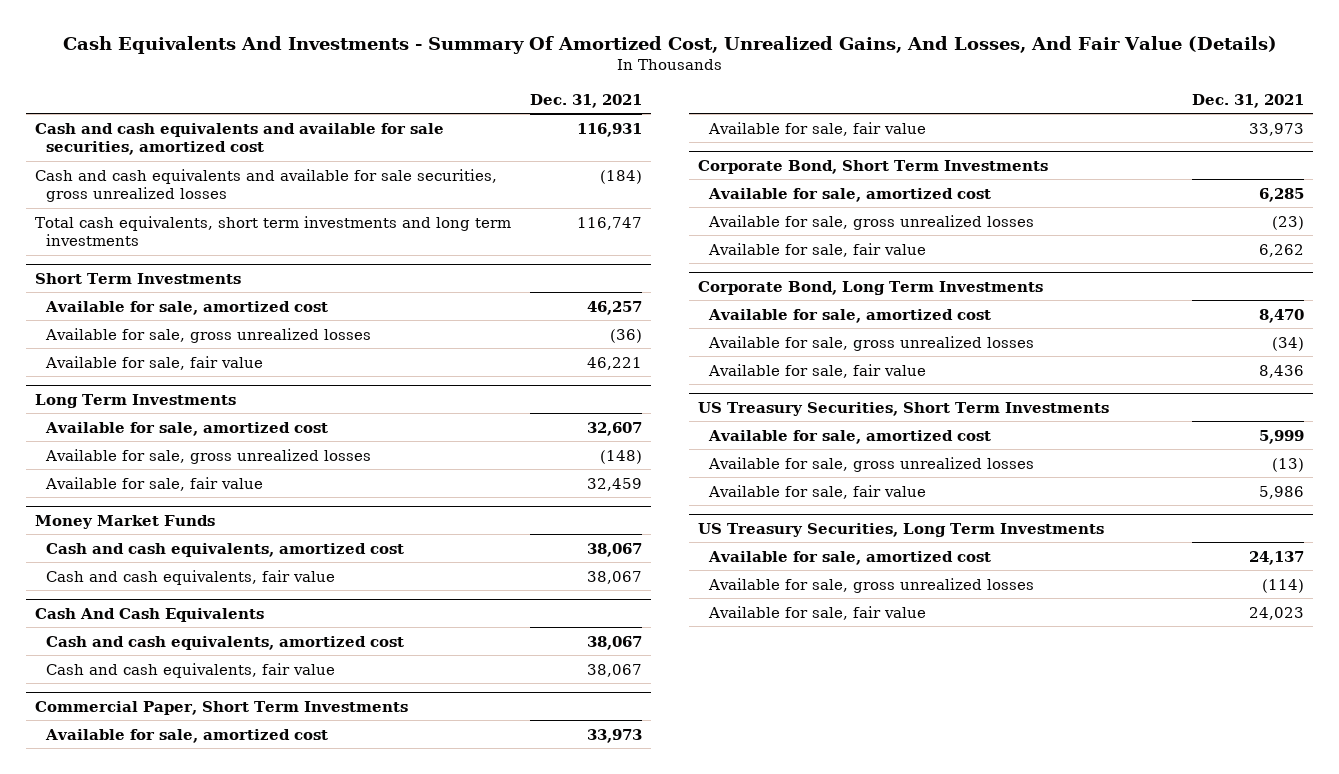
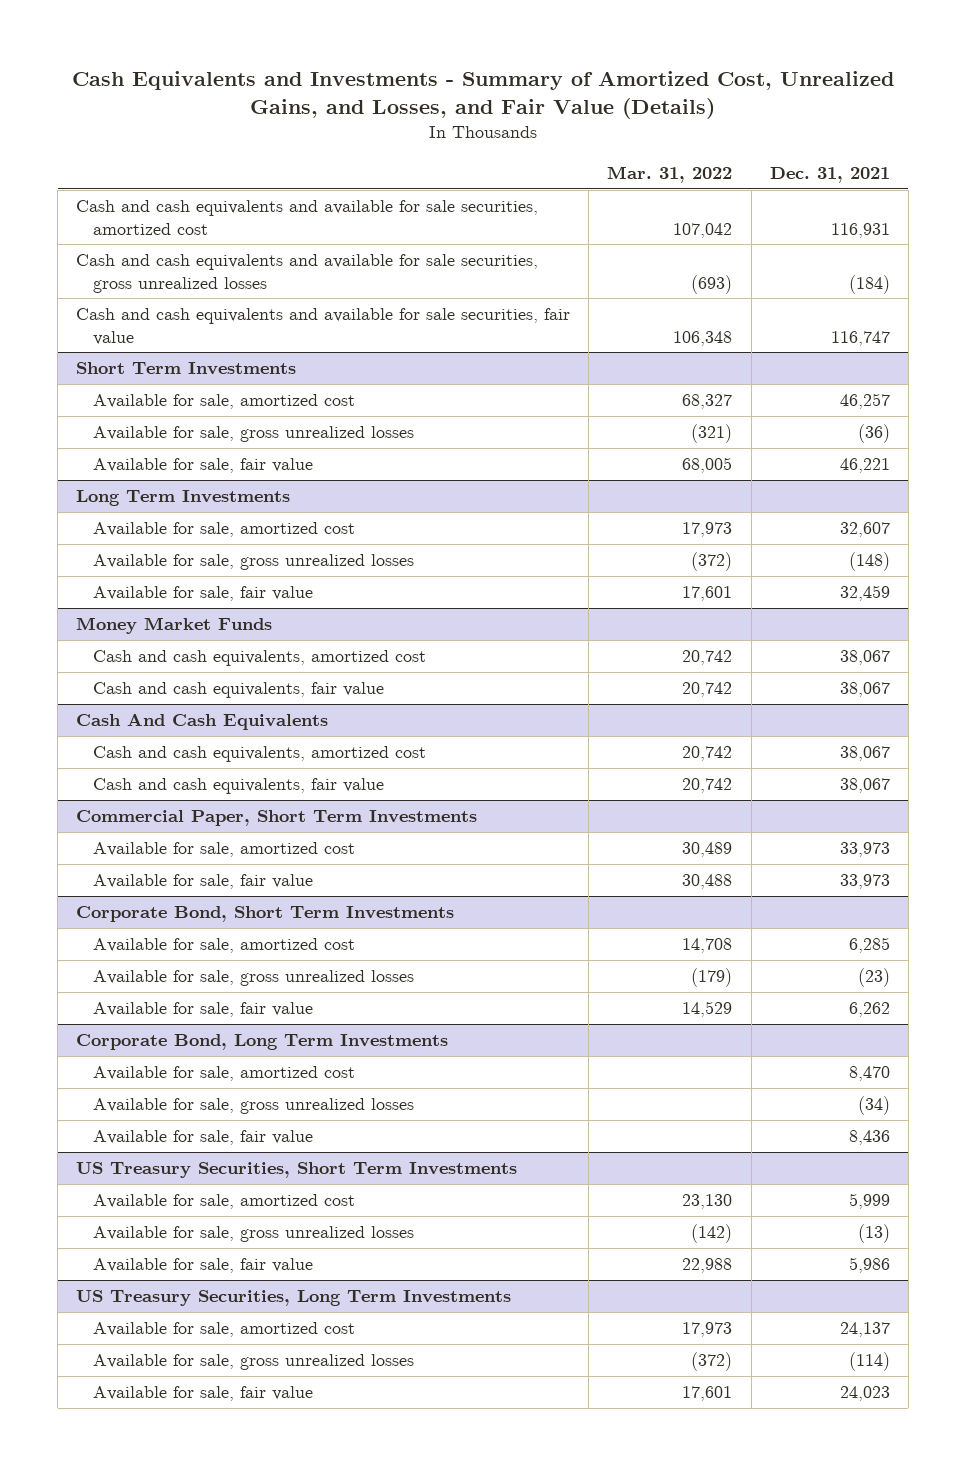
[62,35,1277,54] Cash Equivalents And Investments - Summary Of Amortized Cost, Unrealized Gains, And Losses, And Fair Value (Details) -> [71,70,894,119] Cash Equivalents and Investments - Summary of Amortized Cost, Unrealized Gains, and Losses, and Fair Value (Details)
none -> [607,165,733,183] Mar. 31, 2022
[35,215,512,247] Total cash equivalents, short term investments and long term investments -> [76,308,571,345] Cash and cash equivalents and available for sale securities, fair value

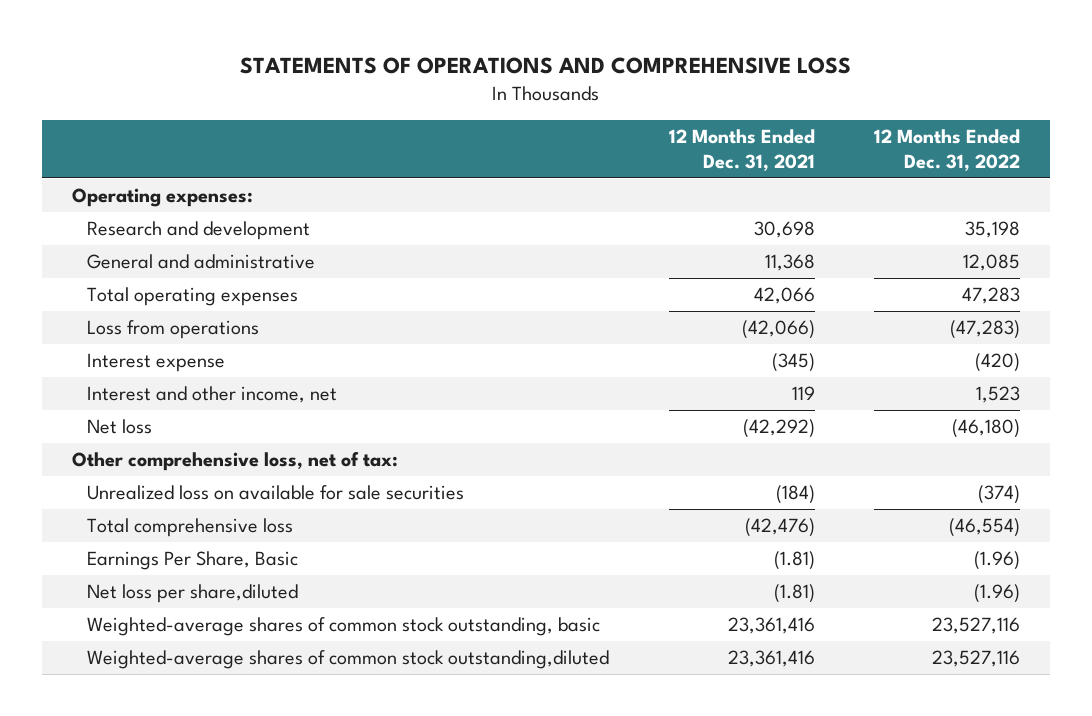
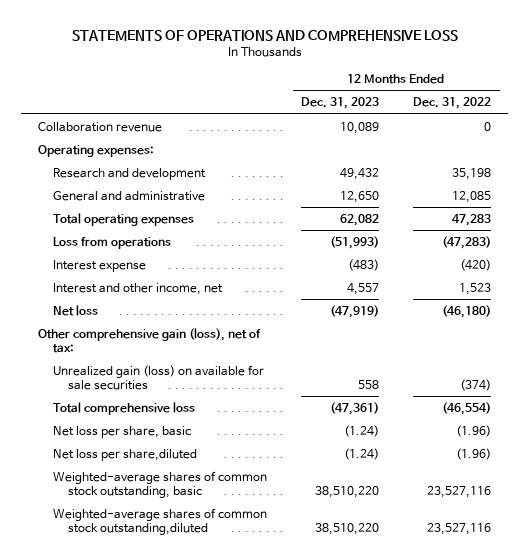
[668,129,815,171] 12 Months Ended Dec. 31, 2021 -> none
none -> [301,97,380,110] Dec. 31, 2023
none -> [38,121,163,132] Collaboration revenue
[71,451,398,471] Other comprehensive loss, net of tax: -> [38,327,262,353] Other comprehensive gain (loss), net of tax:
[87,484,465,500] Unrealized loss on available for sale securities -> [53,364,265,390] Unrealized gain (loss) on available for sale securities
[87,550,299,570] Earnings Per Share, Basic -> [53,425,192,438] Net loss per share, basic

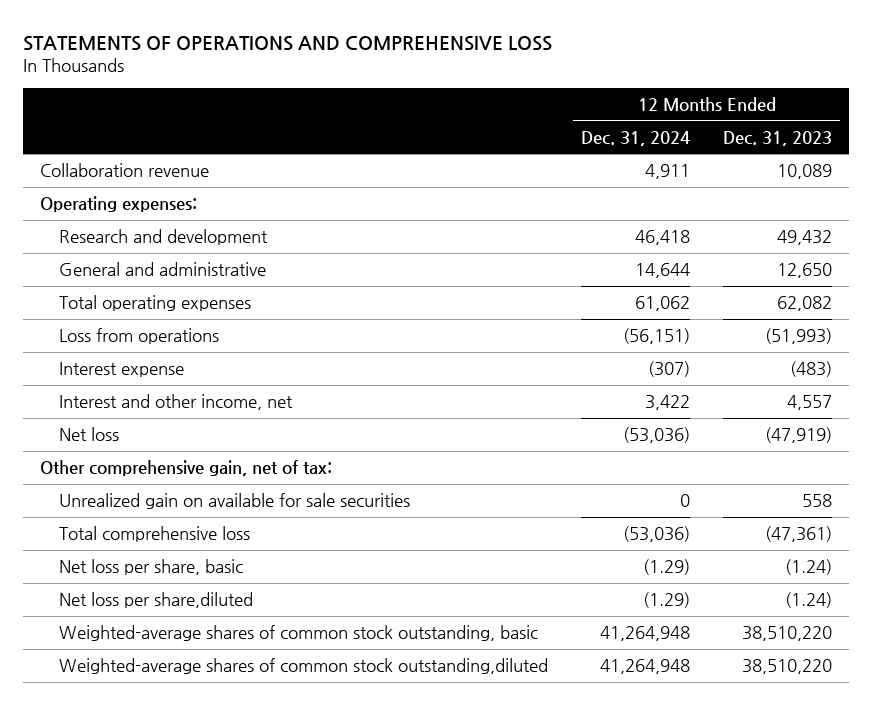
[413,97,492,110] Dec. 31, 2022 -> none
none -> [581,130,691,146] Dec. 31, 2024
[38,327,262,353] Other comprehensive gain (loss), net of tax: -> [40,460,333,477] Other comprehensive gain, net of tax:
[53,364,265,390] Unrealized gain (loss) on available for sale securities -> [58,493,410,510] Unrealized gain on available for sale securities

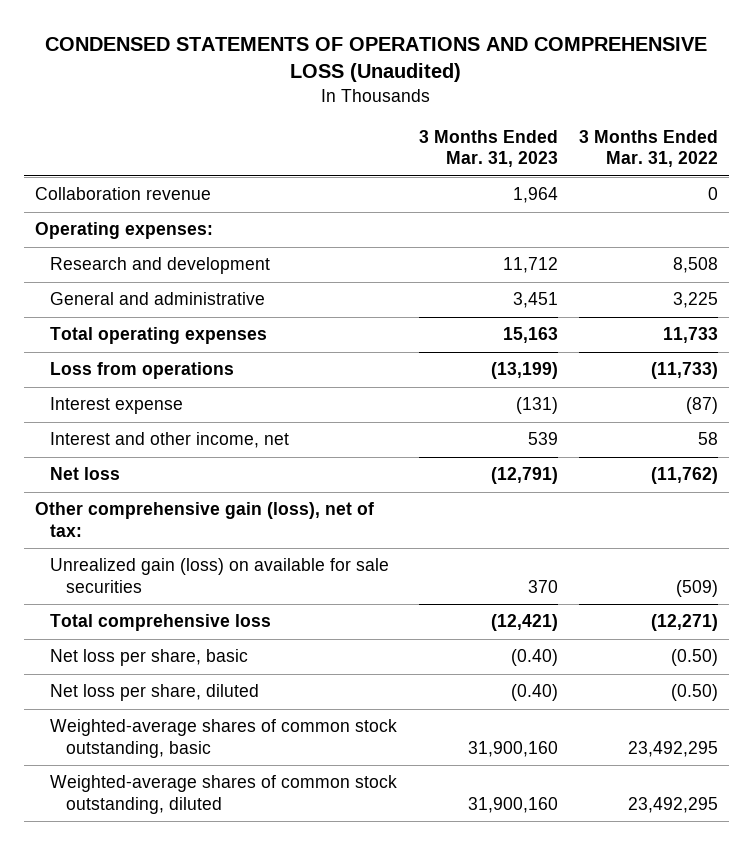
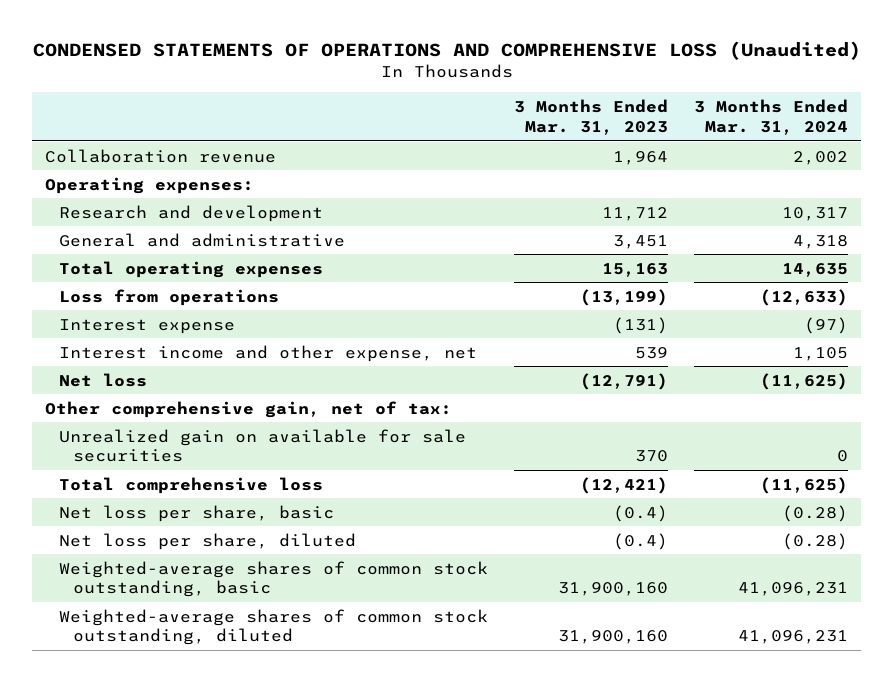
[579,129,719,168] 3 Months Ended Mar. 31, 2022 -> none
none -> [694,99,849,135] 3 Months Ended Mar. 31, 2024
[50,432,290,449] Interest and other income, net -> [59,344,478,362] Interest income and other expense, net
[34,502,374,537] Other comprehensive gain (loss), net of tax: -> [45,400,453,418] Other comprehensive gain, net of tax:
[50,558,390,593] Unrealized gain (loss) on available for sale securities -> [59,428,467,463] Unrealized gain on available for sale securities
[510,649,558,667] (0.40) -> [613,504,669,522] (0.4)
[510,684,558,702] (0.40) -> [613,532,669,550] (0.4)

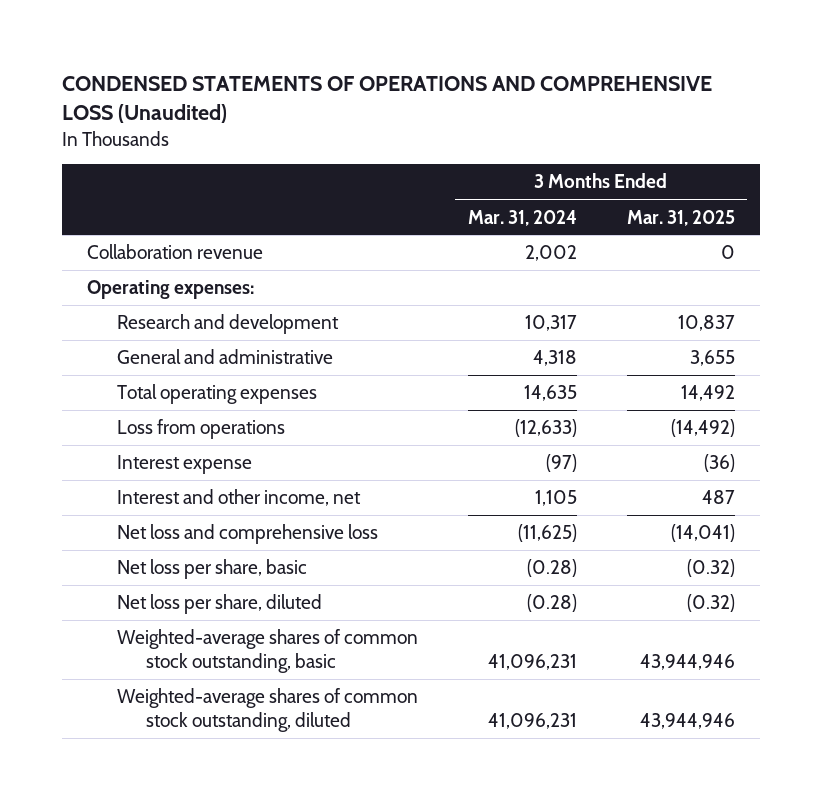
[514,99,669,135] 3 Months Ended Mar. 31, 2023 -> none
none -> [626,209,735,226] Mar. 31, 2025
[45,400,453,418] Other comprehensive gain, net of tax: -> none
[59,428,467,463] Unrealized gain on available for sale securities -> none
[59,476,324,494] Total comprehensive loss -> none
[59,344,478,362] Interest income and other expense, net -> [116,489,361,507] Interest and other income, net
[59,372,148,387] Net loss -> [116,524,378,545] Net loss and comprehensive loss

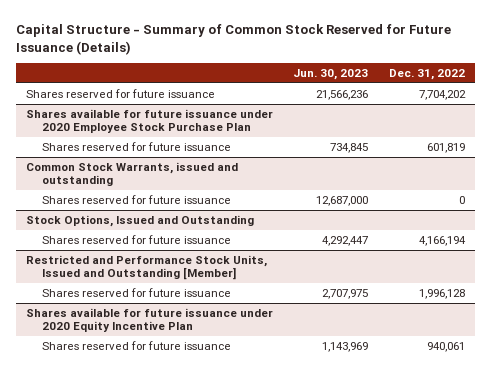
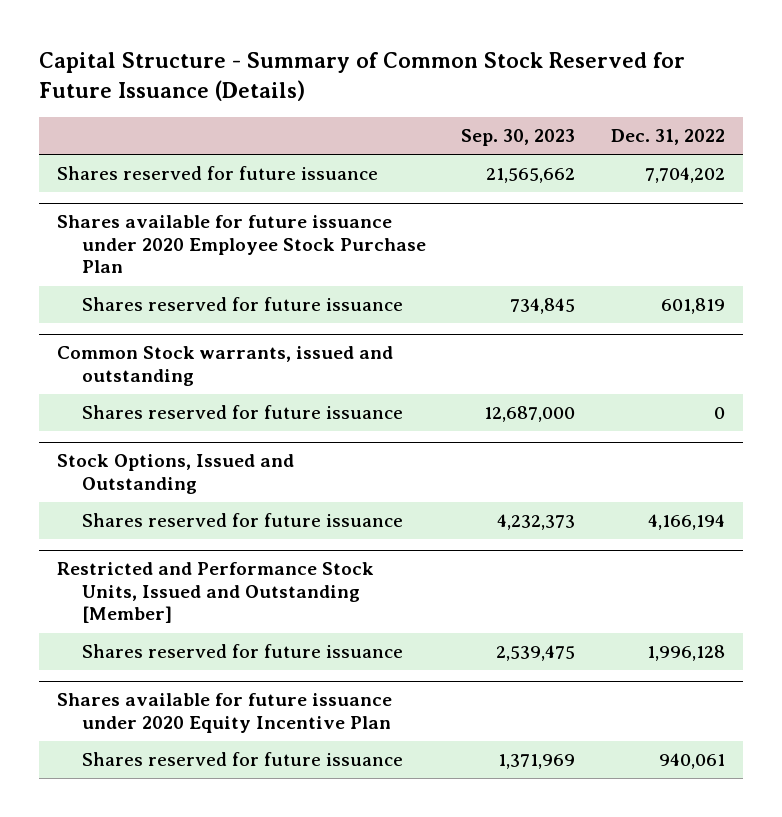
[293,68,369,80] Jun. 30, 2023 -> none
none -> [461,129,576,147] Sep. 30, 2023
[26,161,239,187] Common Stock Warrants, issued and outstanding -> [56,346,393,386] Common Stock warrants, issued and outstanding

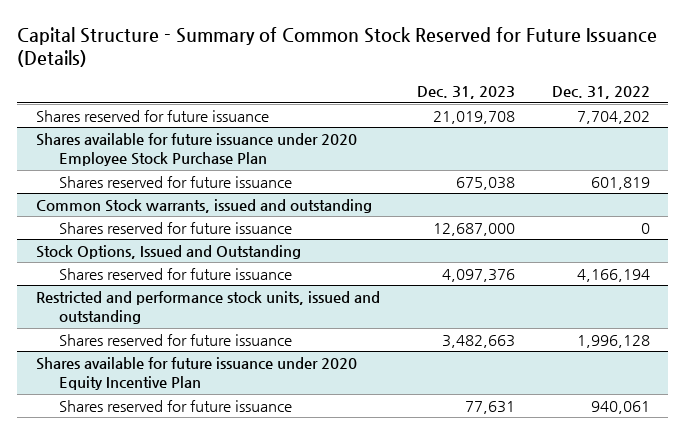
[461,129,576,147] Sep. 30, 2023 -> none
none -> [416,86,515,100] Dec. 31, 2023
[56,562,374,624] Restricted and Performance Stock Units, Issued and Outstanding [Member] -> [35,290,380,325] Restricted and performance stock units, issued and outstanding

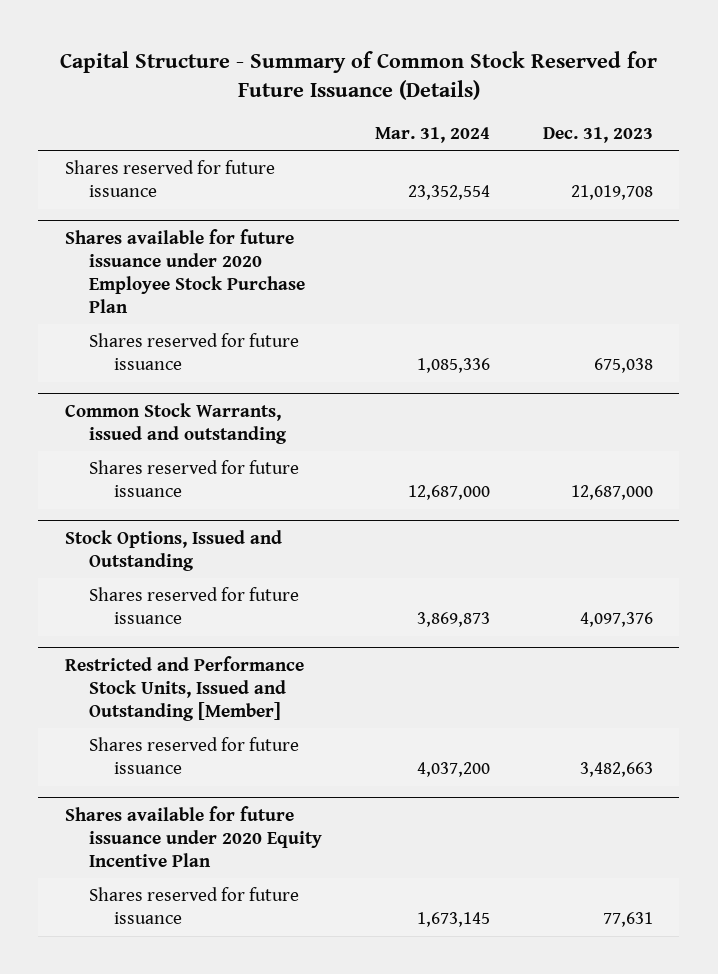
[551,86,650,100] Dec. 31, 2022 -> none
none -> [375,126,491,143] Mar. 31, 2024
[35,198,372,213] Common Stock warrants, issued and outstanding -> [64,402,288,444] Common Stock Warrants, issued and outstanding
[35,290,380,325] Restricted and performance stock units, issued and outstanding -> [64,655,304,721] Restricted and Performance Stock Units, Issued and Outstanding [Member]

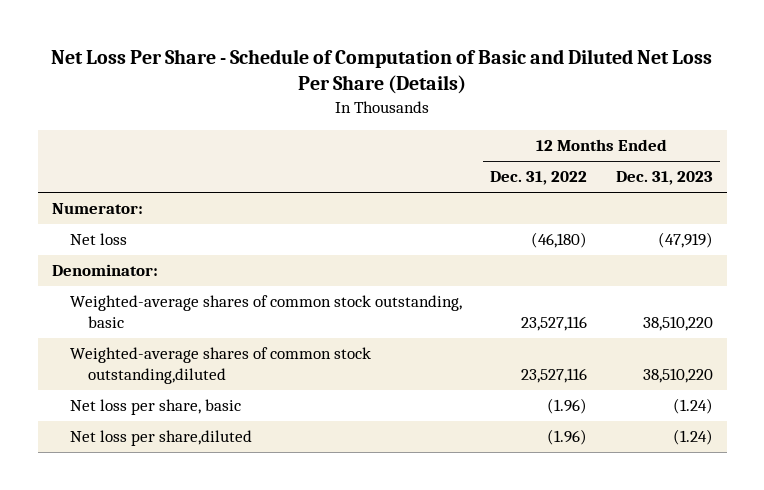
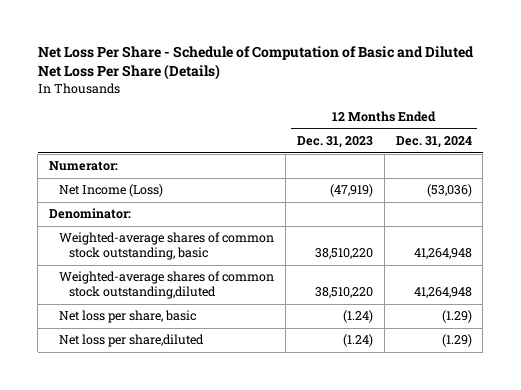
[490,171,588,186] Dec. 31, 2022 -> none
none -> [395,136,472,149] Dec. 31, 2024
[70,233,128,246] Net loss -> [59,184,164,198] Net Income (Loss)

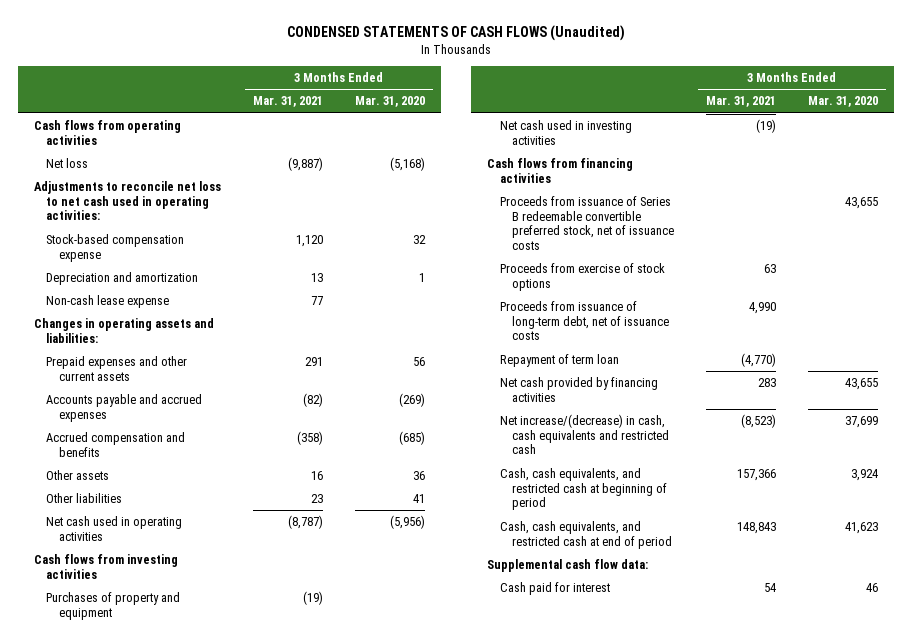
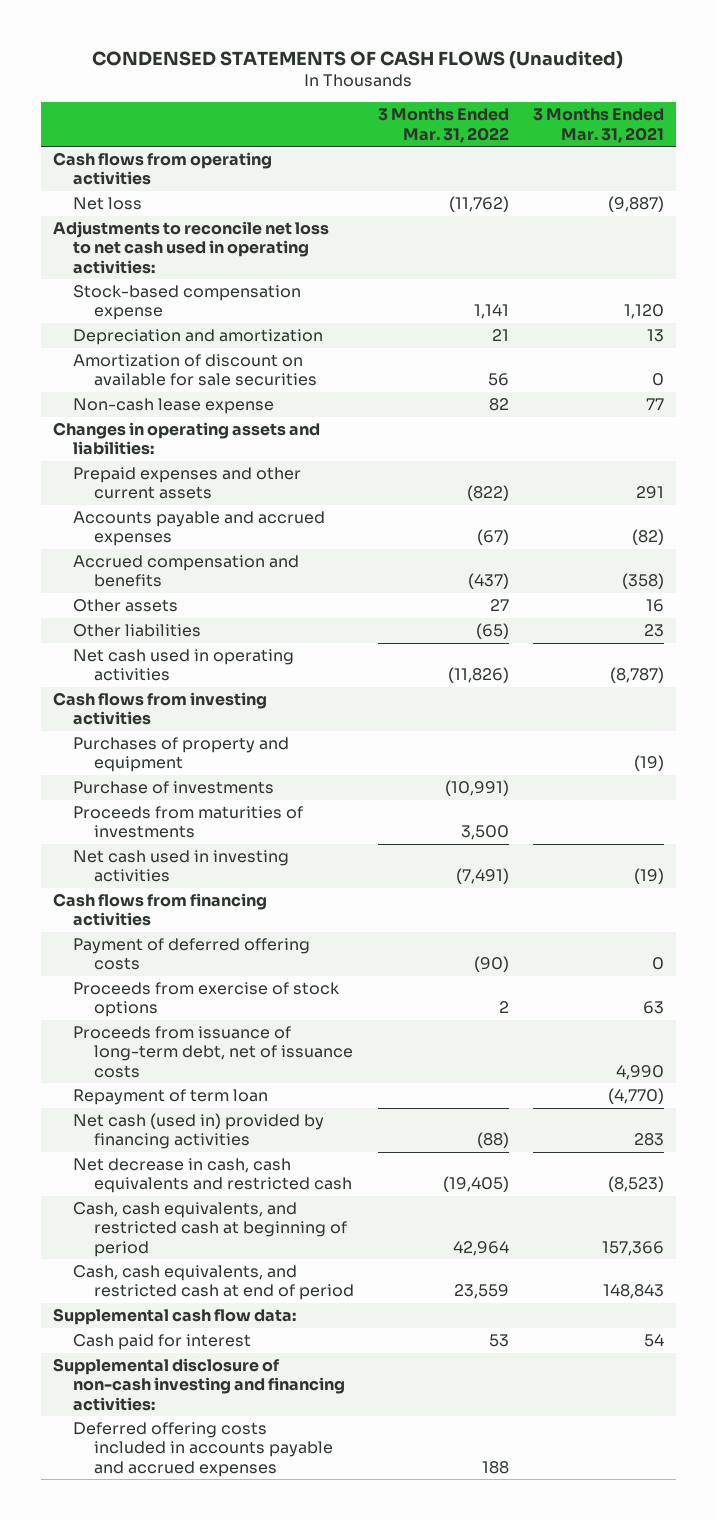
[354,96,425,108] Mar. 31, 2020 -> none
none -> [377,108,509,143] 3 Months Ended Mar. 31, 2022
none -> [73,354,317,387] Amortization of discount on available for sale securities
none -> [73,781,275,795] Purchase of investments
none -> [73,806,304,839] Proceeds from maturities of investments
[499,196,675,251] Proceeds from issuance of Series B redeemable convertible preferred stock, net of issuance costs -> none
none -> [73,938,311,971] Payment of deferred offering costs
[499,377,658,402] Net cash provided by financing activities -> [73,1113,325,1150] Net cash (used in) provided by financing activities
[499,414,670,455] Net increase/(decrease) in cash, cash equivalents and restricted cash -> [73,1158,352,1194] Net decrease in cash, cash equivalents and restricted cash
none -> [52,1358,346,1411] Supplemental disclosure of non-cash investing and financing activities:
none -> [73,1422,333,1477] Deferred offering costs included in accounts payable and accrued expenses

